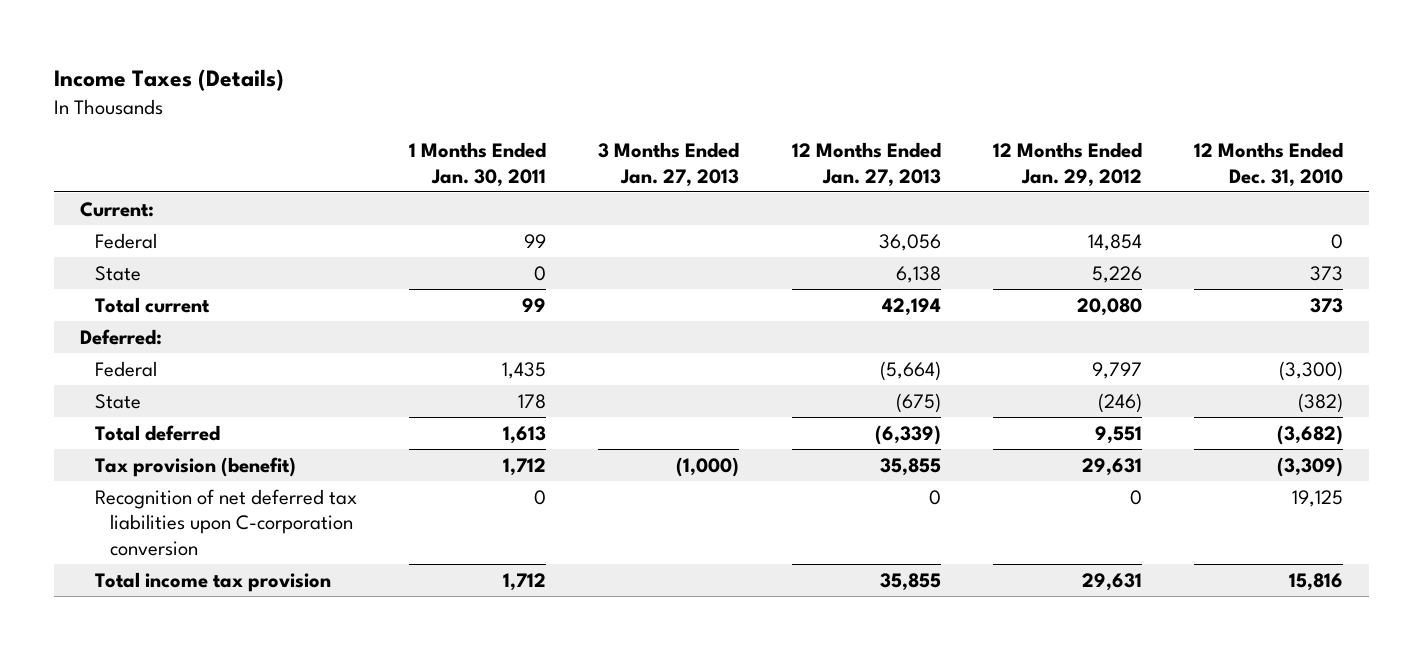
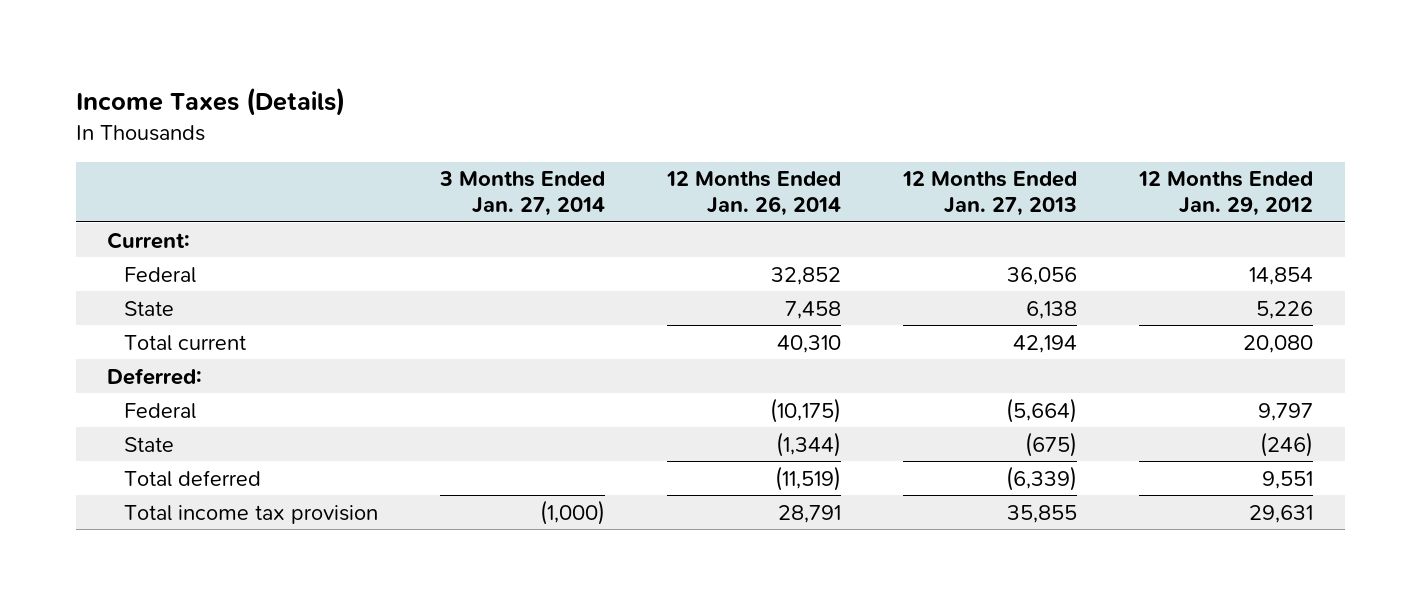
[409,142,547,187] 1 Months Ended Jan. 30, 2011 -> none
[598,142,740,187] 3 Months Ended Jan. 27, 2013 -> none
[1193,142,1343,187] 12 Months Ended Dec. 31, 2010 -> none
none -> [438,171,605,217] 3 Months Ended Jan. 27, 2014
none -> [666,171,842,217] 12 Months Ended Jan. 26, 2014
[94,456,296,477] Tax provision (benefit) -> none
[94,488,357,556] Recognition of net deferred tax liabilities upon C-corporation conversion -> none

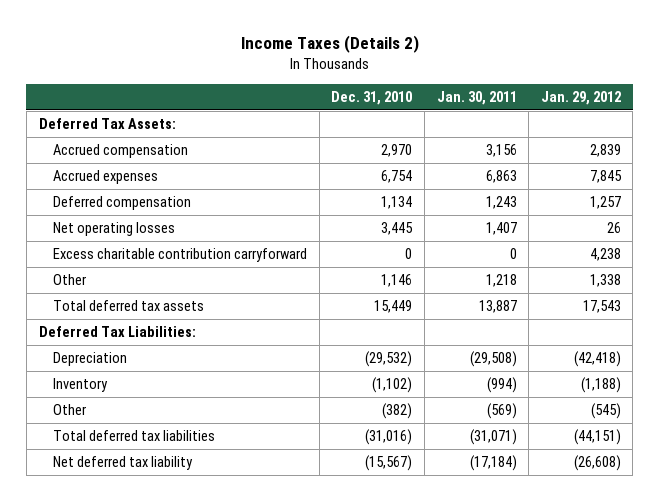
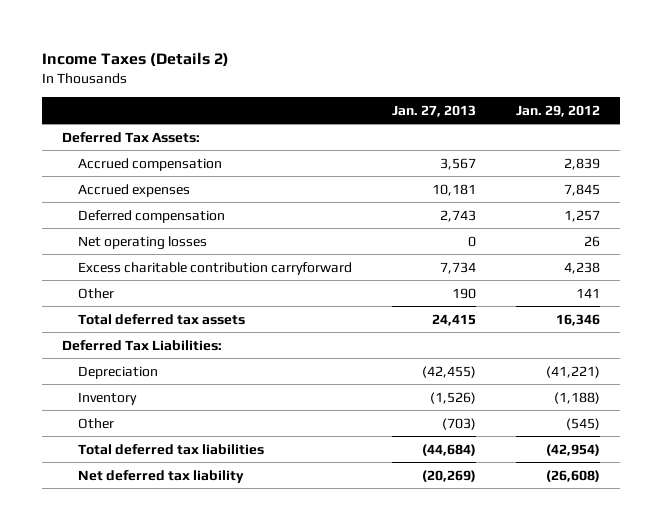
[331,90,413,105] Dec. 31, 2010 -> none
[436,90,517,105] Jan. 30, 2011 -> none
none -> [392,104,477,117] Jan. 27, 2013
[589,274,621,288] 1,338 -> [576,287,601,298] 141
[582,300,621,314] 17,543 -> [556,313,601,326] 16,346
[573,351,621,368] (42,418) -> [546,365,601,378] (41,221)
[573,429,621,446] (44,151) -> [546,443,601,456] (42,954)

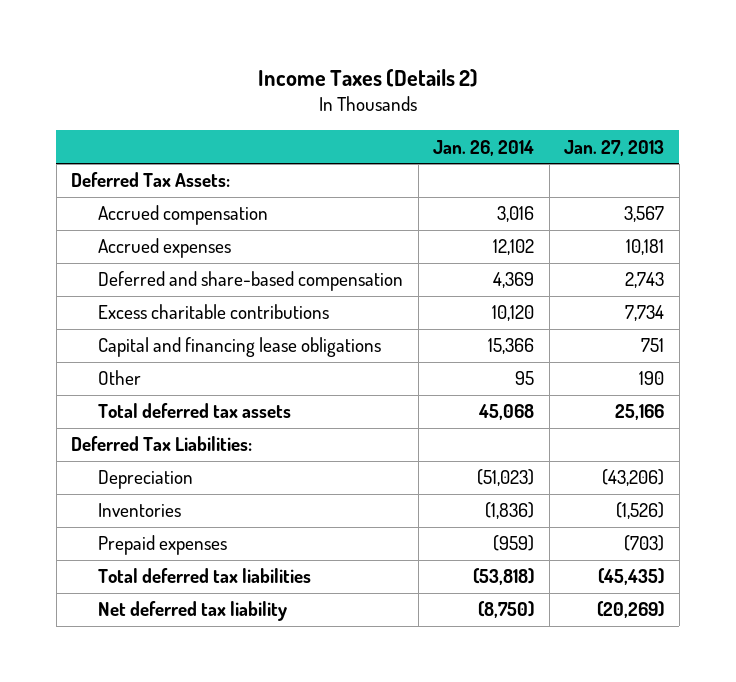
[516,104,601,117] Jan. 29, 2012 -> none
none -> [433,139,535,156] Jan. 26, 2014
[78,235,208,250] Net operating losses -> none
[78,209,226,223] Deferred compensation -> [98,271,404,292] Deferred and share-based compensation
[78,261,353,275] Excess charitable contribution carryforward -> [98,304,330,320] Excess charitable contributions
none -> [98,337,382,358] Capital and financing lease obligations
[432,313,477,326] 24,415 -> [615,404,665,421] 25,166
[78,417,115,429] Other -> none
[422,365,477,378] (42,455) -> [602,469,665,487] (43,206)
[78,391,138,405] Inventory -> [98,503,182,518] Inventories
none -> [98,535,228,556] Prepaid expenses
[422,443,477,456] (44,684) -> [598,568,665,586] (45,435)

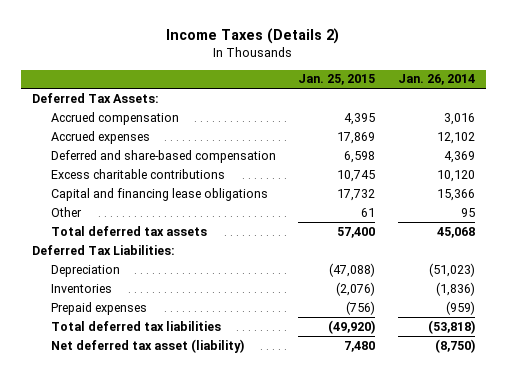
[564,139,665,156] Jan. 27, 2013 -> none
none -> [298,74,376,86] Jan. 25, 2015
[98,601,288,622] Net deferred tax liability -> [51,338,245,353] Net deferred tax asset (liability)

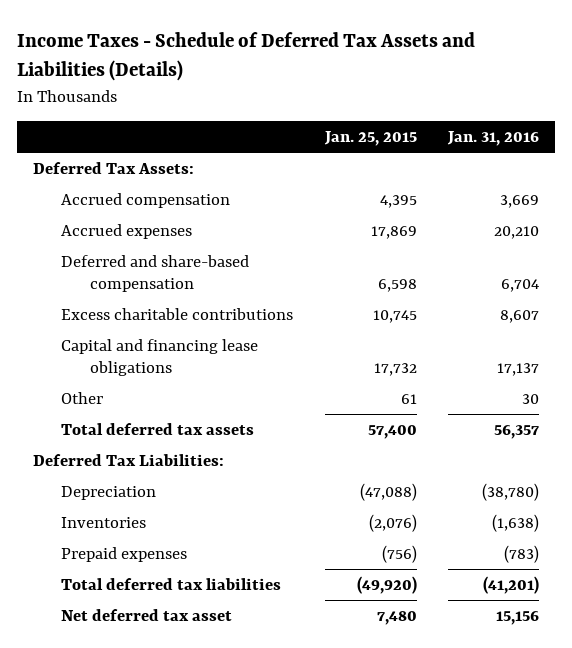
[166,28,340,45] Income Taxes (Details 2) -> [17,31,476,82] Income Taxes - Schedule of Deferred Tax Assets and Liabilities (Details)
[397,74,475,86] Jan. 26, 2014 -> none
none -> [447,131,540,147] Jan. 31, 2016
[51,338,245,353] Net deferred tax asset (liability) -> [61,609,233,622] Net deferred tax asset

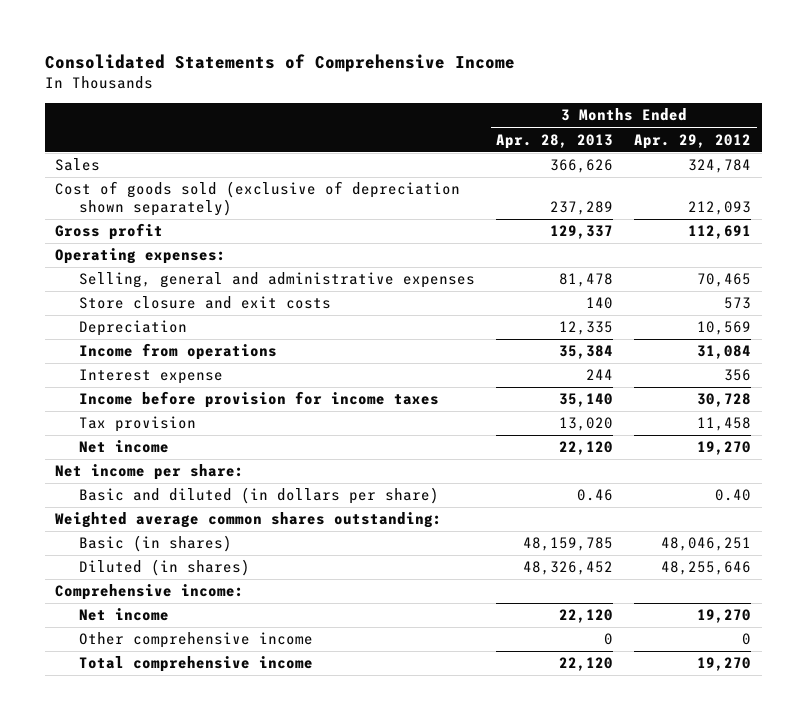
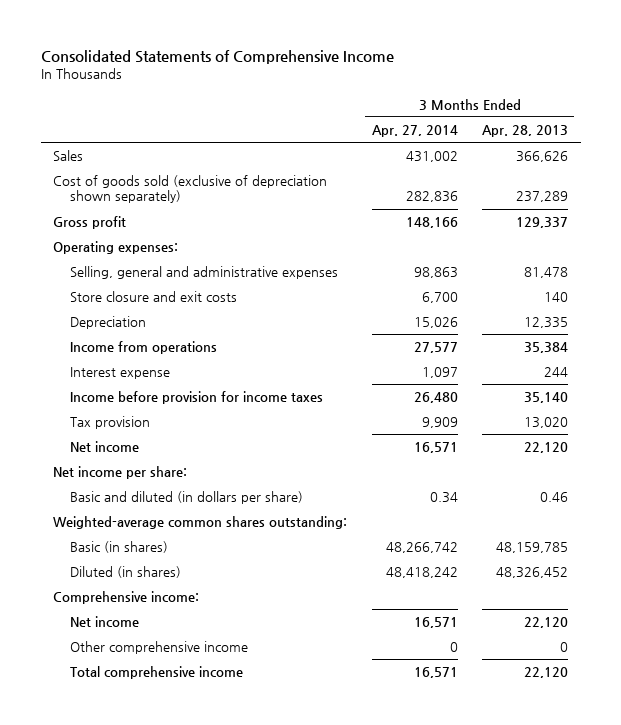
[634,133,752,149] Apr. 29, 2012 -> none
none -> [371,124,458,137] Apr. 27, 2014
[55,512,443,529] Weighted average common shares outstanding: -> [52,516,347,530] Weighted-average common shares outstanding:

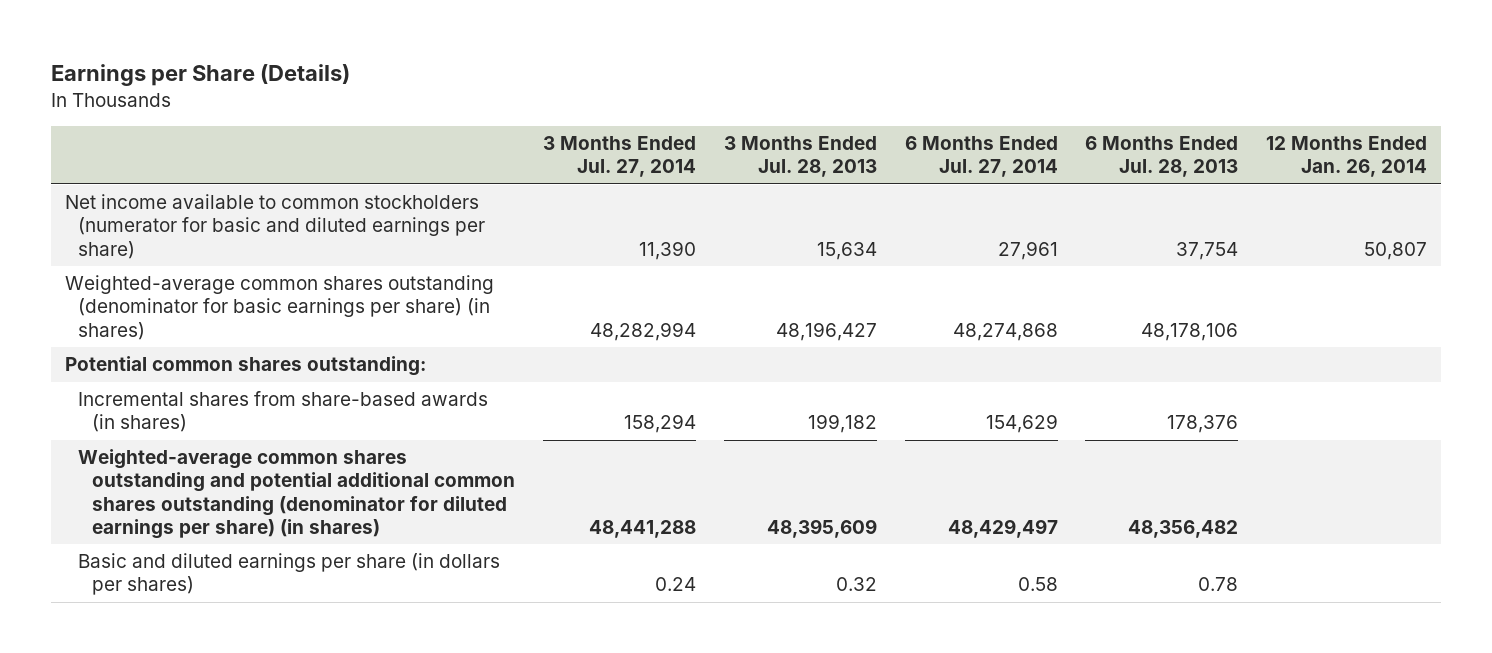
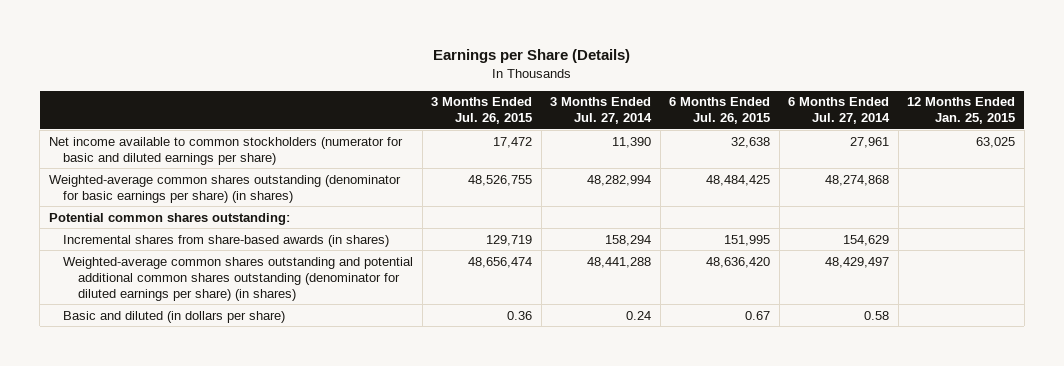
[723,136,877,178] 3 Months Ended Jul. 28, 2013 -> none
[1085,136,1239,178] 6 Months Ended Jul. 28, 2013 -> none
[1266,136,1428,178] 12 Months Ended Jan. 26, 2014 -> none
none -> [431,97,533,125] 3 Months Ended Jul. 26, 2015
none -> [669,97,771,125] 6 Months Ended Jul. 26, 2015
none -> [907,97,1016,125] 12 Months Ended Jan. 25, 2015
[78,553,501,596] Basic and diluted earnings per share (in dollars per shares) -> [63,310,286,323] Basic and diluted (in dollars per share)

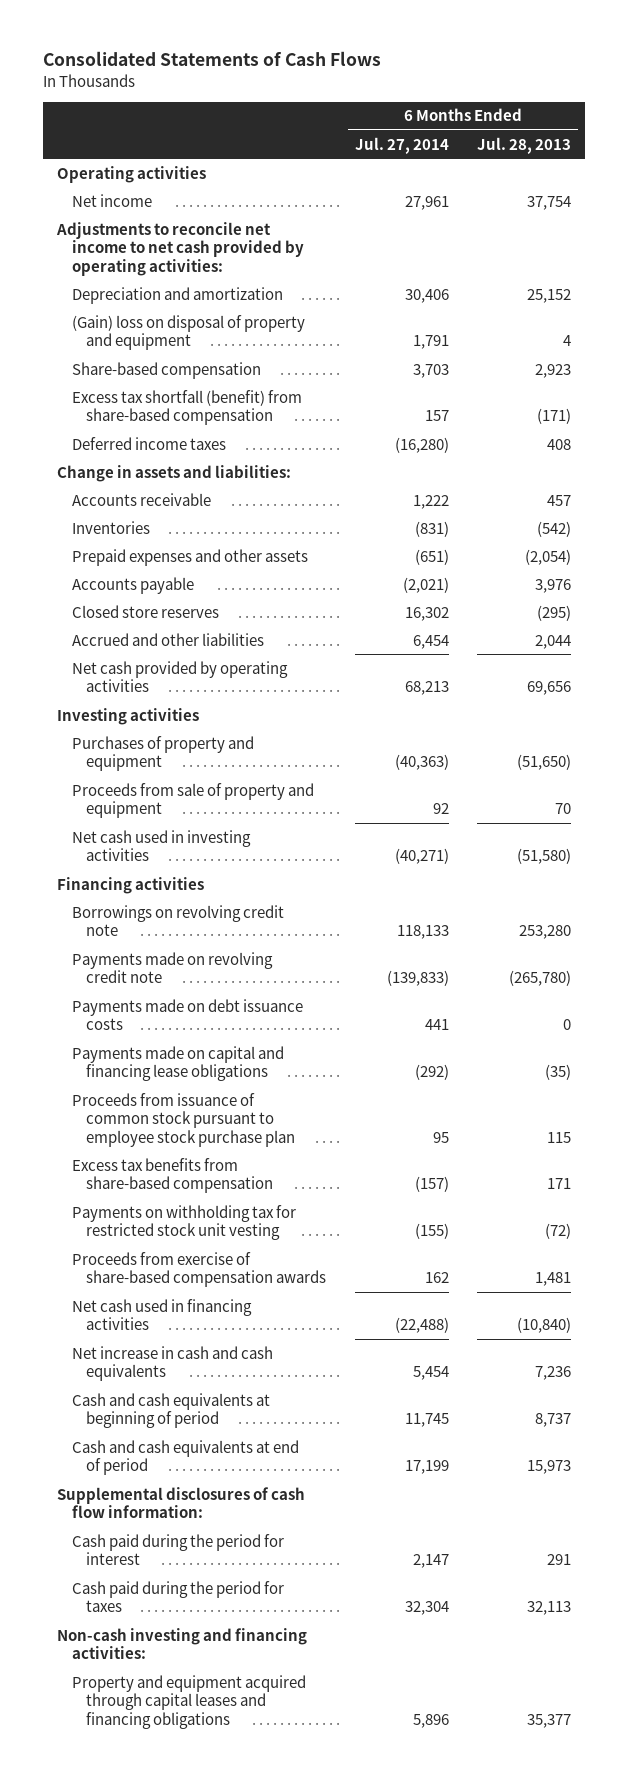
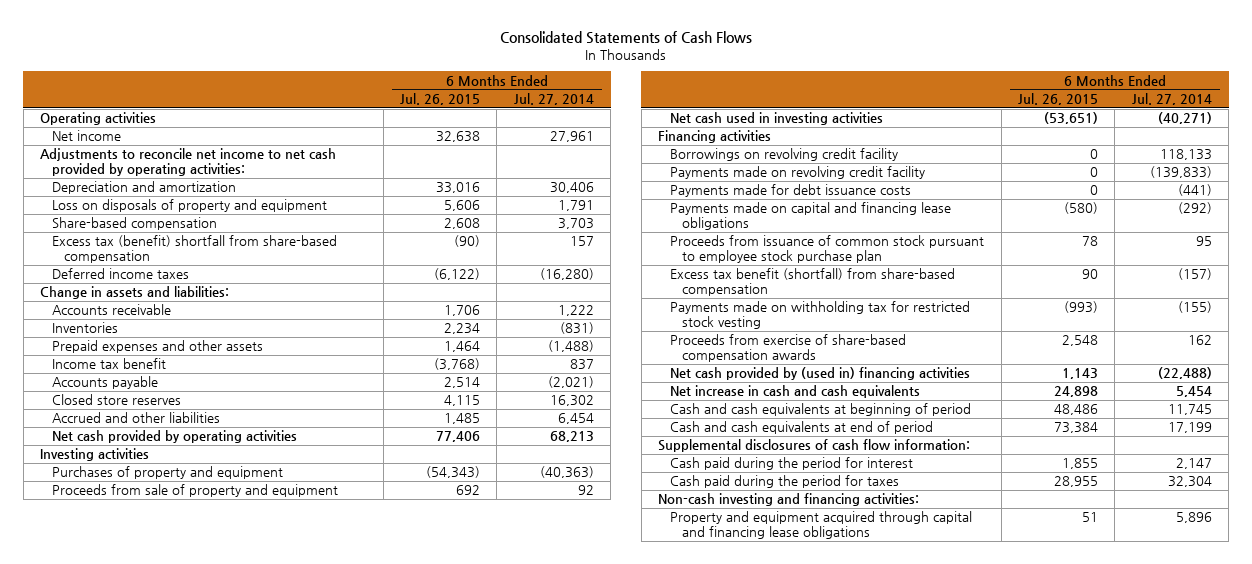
[476,136,571,154] Jul. 28, 2013 -> none
none -> [399,92,480,105] Jul. 26, 2015
[71,314,305,351] (Gain) loss on disposal of property and equipment -> [52,199,328,213] Loss on disposals of property and equipment
[71,389,302,426] Excess tax shortfall (benefit) from share-based compensation -> [52,235,338,263] Excess tax (benefit) shortfall from share-based compensation
[414,548,449,565] (651) -> [547,340,594,353] (1,488)
none -> [52,358,167,370] Income tax benefit
[71,904,284,937] Borrowings on revolving credit note -> [670,148,899,162] Borrowings on revolving credit facility
[71,951,273,984] Payments made on revolving credit note -> [670,166,926,180] Payments made on revolving credit facility
[71,998,303,1031] Payments made on debt issuance costs -> [670,184,912,198] Payments made for debt issuance costs
[424,1019,449,1031] 441 -> [1177,184,1212,197] (441)
[71,1157,274,1194] Excess tax benefits from share-based compensation -> [670,268,956,296] Excess tax benefit (shortfall) from share-based compensation
[71,1204,296,1241] Payments on withholding tax for restricted stock unit vesting -> [670,301,971,329] Payments made on withholding tax for restricted stock vesting
[71,1298,252,1331] Net cash used in financing activities -> [670,367,971,381] Net cash provided by (used in) financing activities
[71,1674,306,1729] Property and equipment acquired through capital leases and financing obligations -> [670,511,973,539] Property and equipment acquired through capital and financing lease obligations

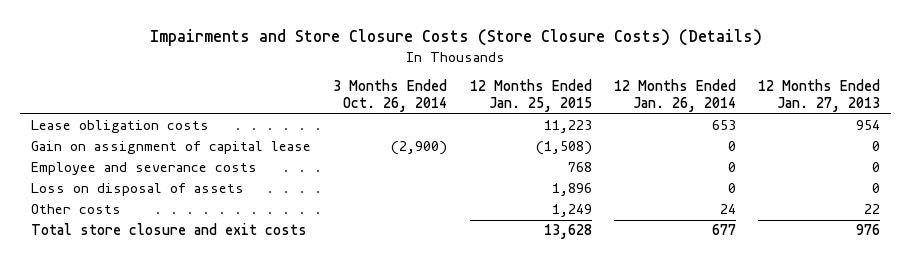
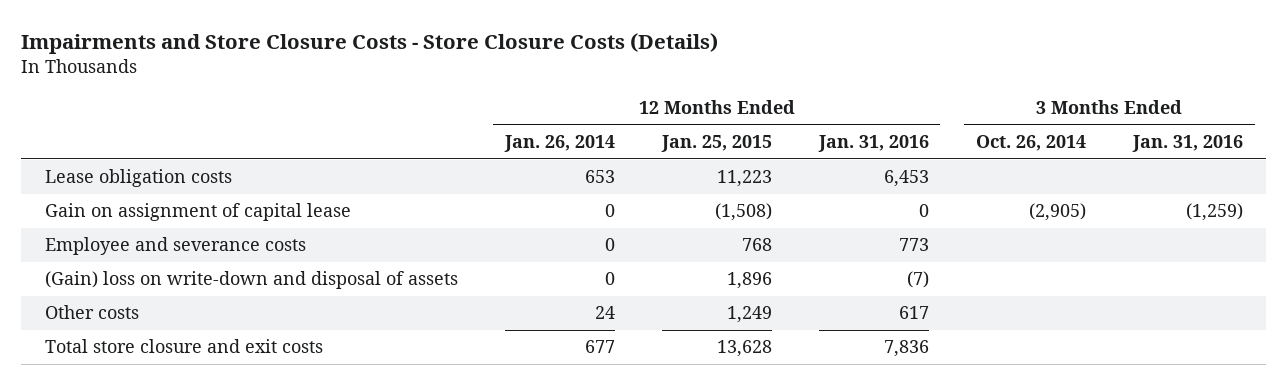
[149,29,762,47] Impairments and Store Closure Costs (Store Closure Costs) (Details) -> [21,32,719,54] Impairments and Store Closure Costs - Store Closure Costs (Details)
[757,79,880,113] 12 Months Ended Jan. 27, 2013 -> none
none -> [817,135,929,153] Jan. 31, 2016
none -> [1131,135,1243,153] Jan. 31, 2016
[391,141,448,156] (2,900) -> [1028,203,1086,222] (2,905)
[31,183,245,197] Loss on disposal of assets -> [44,271,458,290] (Gain) loss on write-down and disposal of assets

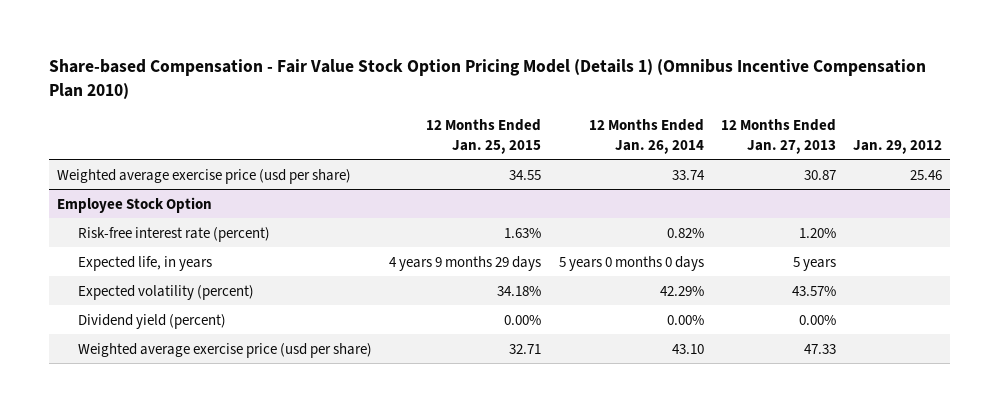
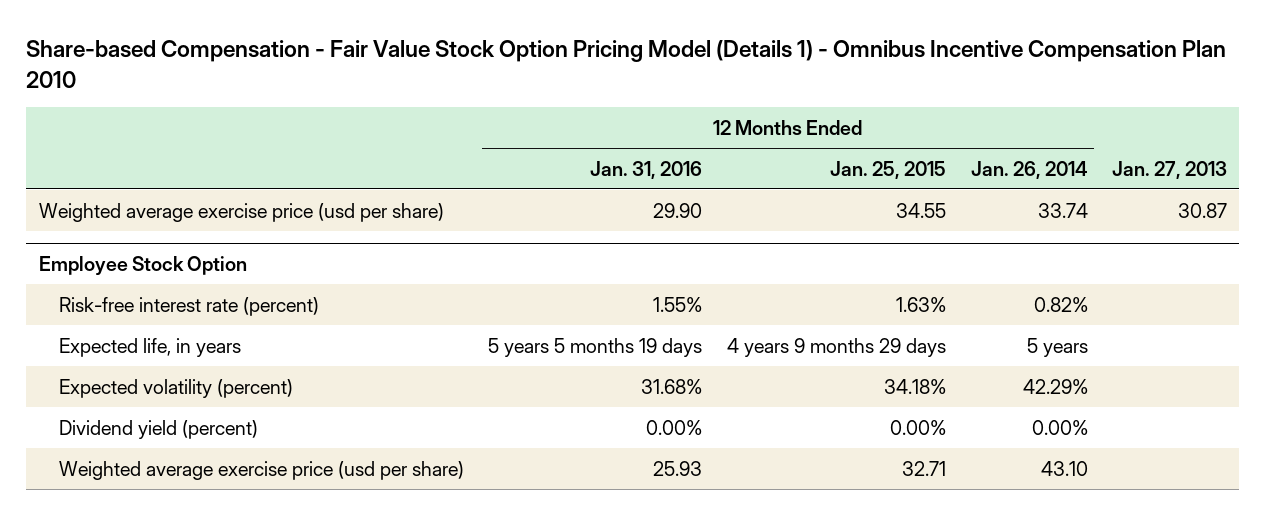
[48,59,926,99] Share-based Compensation - Fair Value Stock Option Pricing Model (Details 1) (Omnibus Incentive Compensation Plan 2010) -> [26,40,1227,88] Share-based Compensation - Fair Value Stock Option Pricing Model (Details 1) - Omnibus Incentive Compensation Plan 2010
[720,119,836,154] 12 Months Ended Jan. 27, 2013 -> none
[852,139,942,154] Jan. 29, 2012 -> none
none -> [590,160,703,179] Jan. 31, 2016
none -> [1112,160,1228,179] Jan. 27, 2013
[558,255,704,271] 5 years 0 months 0 days -> [1026,337,1088,357] 5 years

